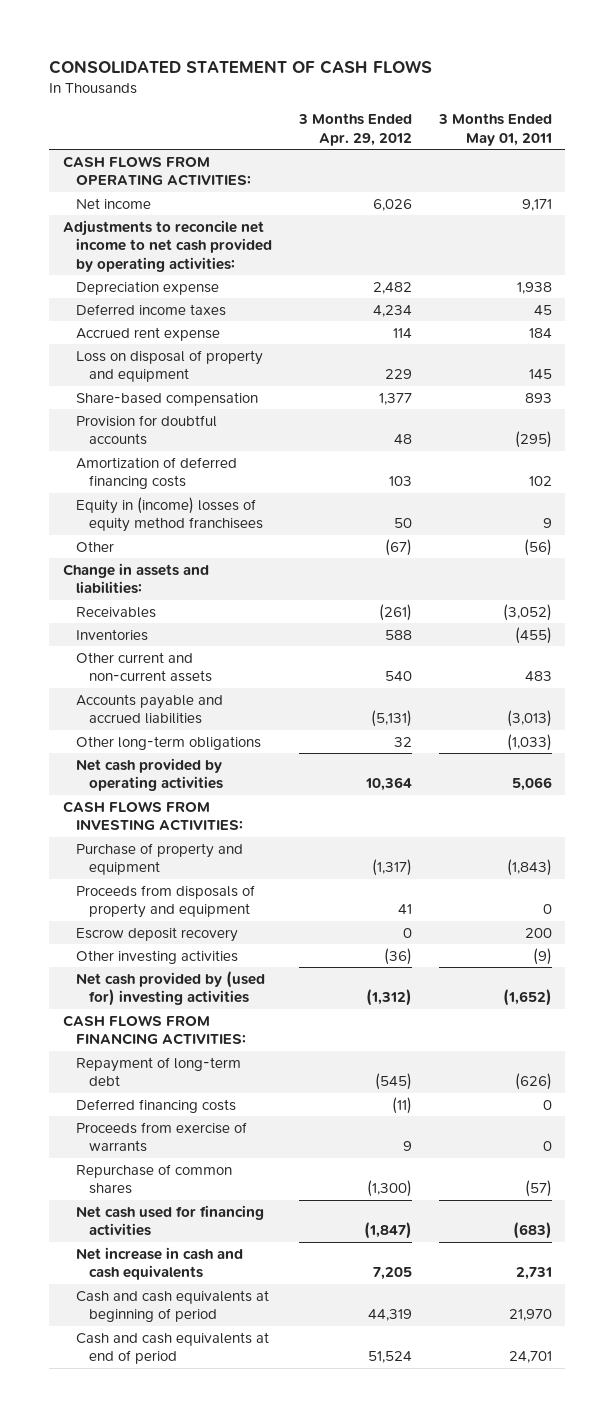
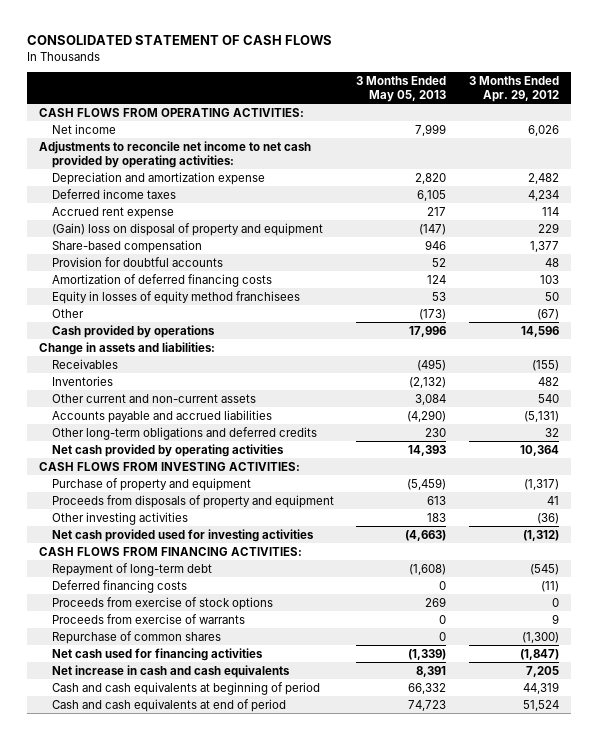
[437,113,552,147] 3 Months Ended May 01, 2011 -> none
none -> [356,75,447,102] 3 Months Ended May 05, 2013
[75,280,219,295] Depreciation expense -> [51,171,265,185] Depreciation and amortization expense
[75,349,263,383] Loss on disposal of property and equipment -> [51,222,323,236] (Gain) loss on disposal of property and equipment
[75,496,264,533] Equity in (income) losses of equity method franchisees -> [51,290,300,304] Equity in losses of equity method franchisees
none -> [51,324,215,338] Cash provided by operations
[378,603,412,621] (261) -> [532,359,560,371] (155)
[384,629,412,640] 588 -> [538,376,560,386] 482
[75,735,261,750] Other long-term obligations -> [51,426,317,440] Other long-term obligations and deferred credits
[75,926,238,942] Escrow deposit recovery -> none
[75,970,265,1007] Net cash provided by (used for) investing activities -> [51,528,314,542] Net cash provided used for investing activities
none -> [51,596,273,610] Proceeds from exercise of stock options

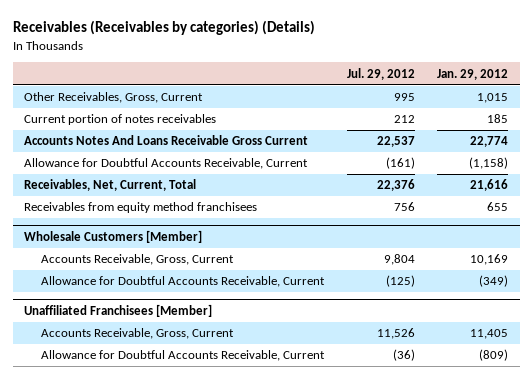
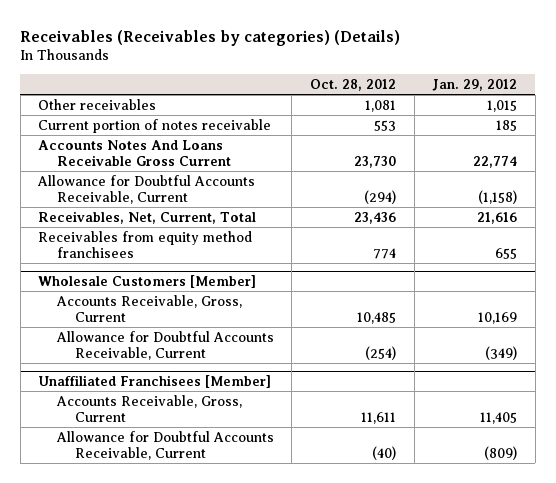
[346,67,415,80] Jul. 29, 2012 -> none
none -> [310,79,397,92] Oct. 28, 2012
[23,92,203,104] Other Receivables, Gross, Current -> [38,98,157,110] Other receivables
[23,114,216,126] Current portion of notes receivables -> [38,118,272,133] Current portion of notes receivable

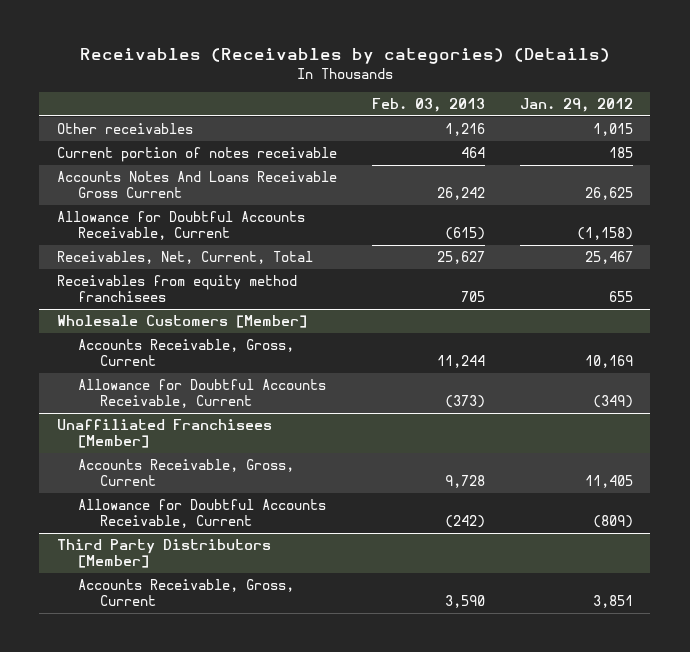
[310,79,397,92] Oct. 28, 2012 -> none
none -> [371,98,485,113] Feb. 03, 2013
[473,156,518,169] 22,774 -> [584,187,633,201] 26,625
[477,211,518,224] 21,616 -> [584,251,633,265] 25,467
none -> [56,539,271,569] Third Party Distributors [Member]
none -> [78,579,295,607] Accounts Receivable, Gross, Current

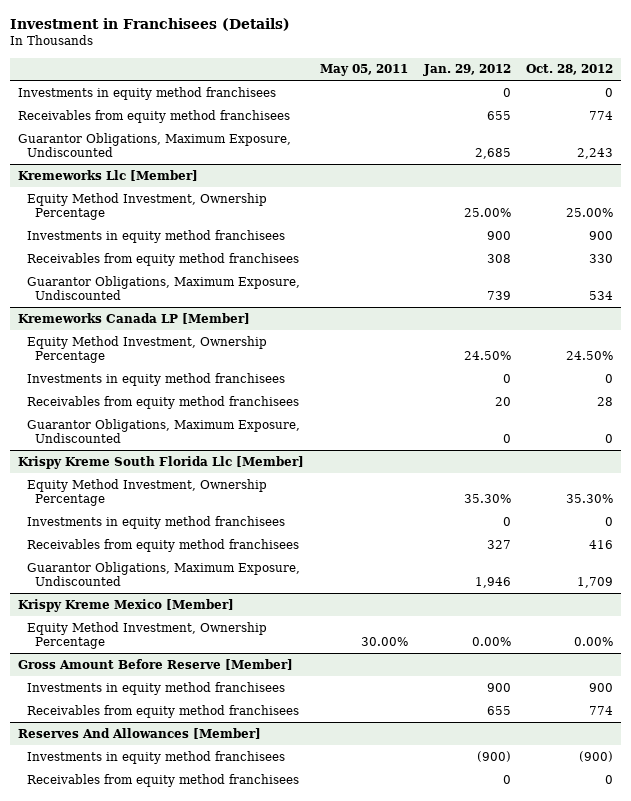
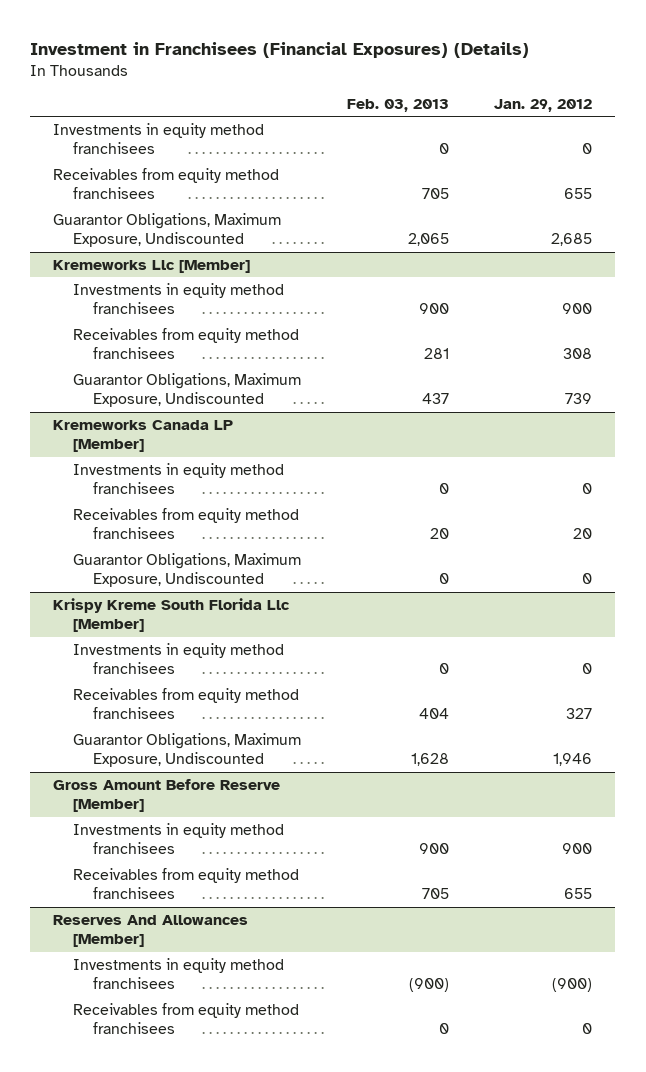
[10,18,291,32] Investment in Franchisees (Details) -> [30,41,530,58] Investment in Franchisees (Financial Exposures) (Details)
[319,64,408,77] May 05, 2011 -> none
[526,64,614,76] Oct. 28, 2012 -> none
none -> [346,99,449,113] Feb. 03, 2013
[26,192,267,221] Equity Method Investment, Ownership Percentage -> none
[26,335,267,364] Equity Method Investment, Ownership Percentage -> none
[26,478,267,507] Equity Method Investment, Ownership Percentage -> none
[18,598,235,612] Krispy Kreme Mexico [Member] -> none
[26,621,267,650] Equity Method Investment, Ownership Percentage -> none

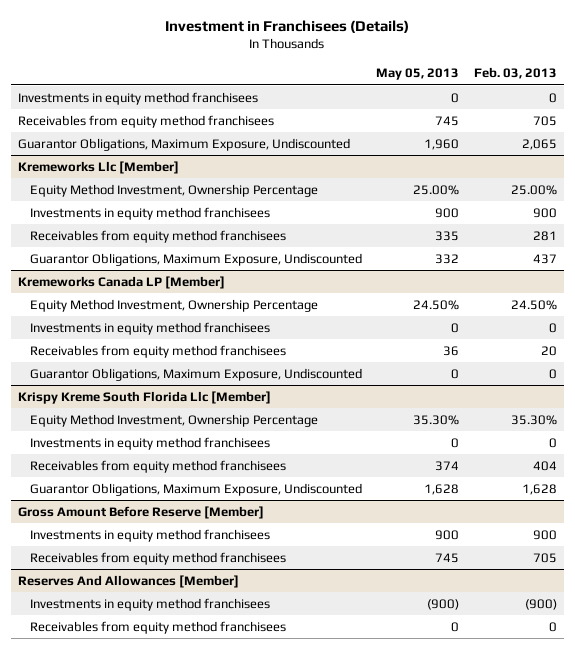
[30,41,530,58] Investment in Franchisees (Financial Exposures) (Details) -> [165,19,410,33] Investment in Franchisees (Details)
[494,99,593,113] Jan. 29, 2012 -> none
none -> [376,68,460,81] May 05, 2013
none -> [29,183,318,197] Equity Method Investment, Ownership Percentage
none -> [29,298,318,312] Equity Method Investment, Ownership Percentage
none -> [29,413,318,427] Equity Method Investment, Ownership Percentage

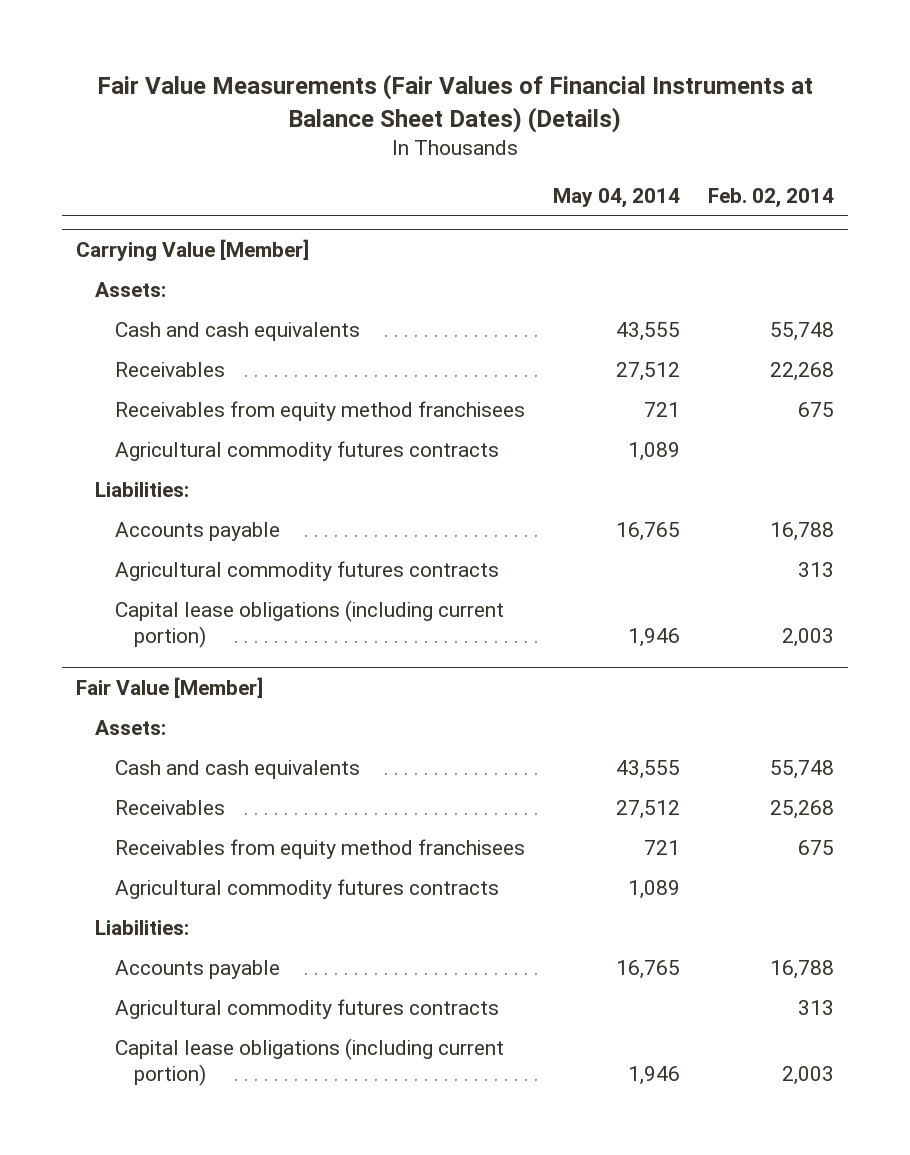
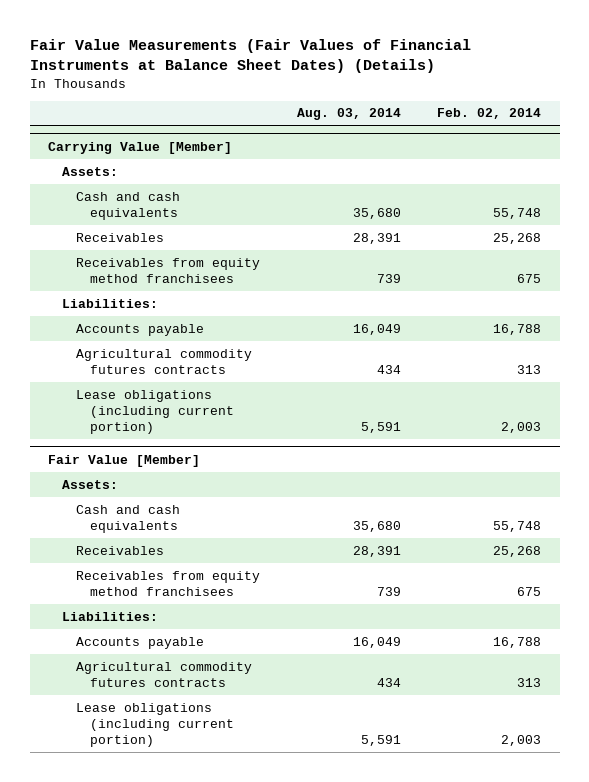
[552,188,680,209] May 04, 2014 -> none
none -> [296,108,401,121] Aug. 03, 2014
[769,362,834,382] 22,268 -> [493,232,542,244] 25,268
[114,441,499,462] Agricultural commodity futures contracts -> none
[114,600,504,648] Capital lease obligations (including current portion) -> [75,389,234,434] Lease obligations (including current portion)
[114,879,499,900] Agricultural commodity futures contracts -> none
[114,1038,504,1086] Capital lease obligations (including current portion) -> [75,702,234,747] Lease obligations (including current portion)

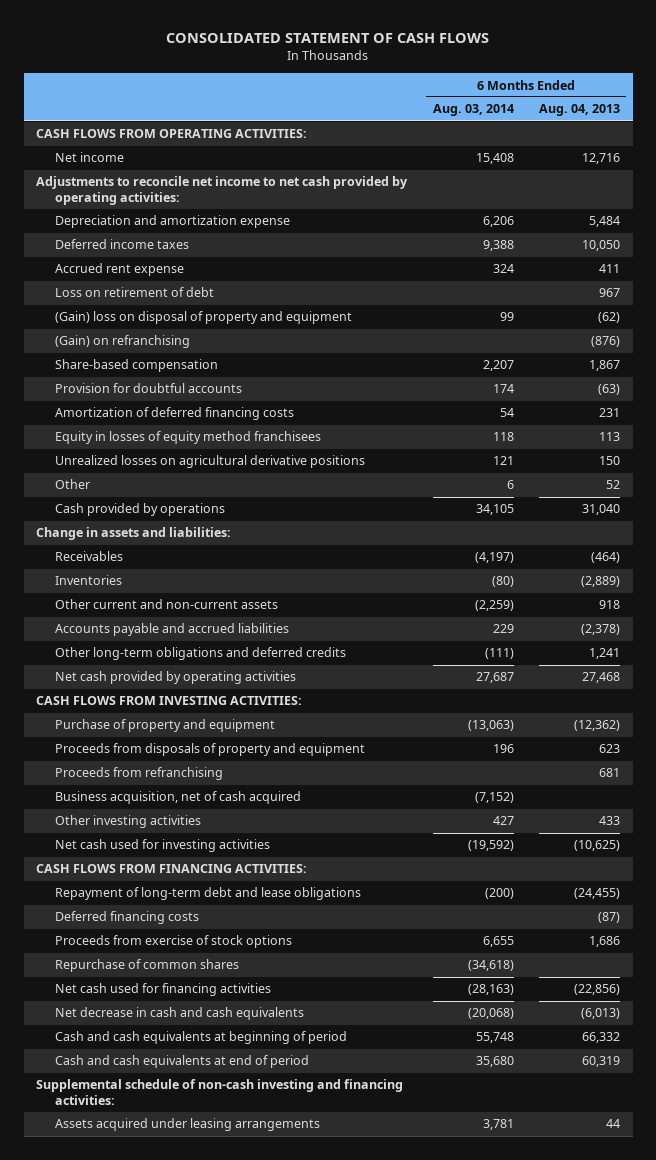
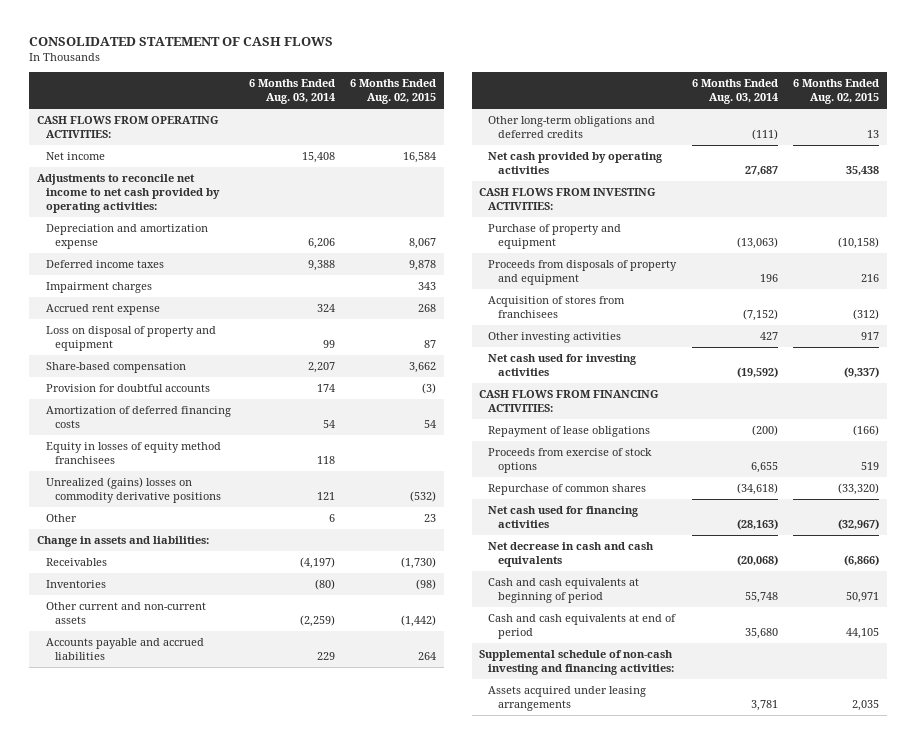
[538,104,620,117] Aug. 04, 2013 -> none
none -> [350,79,437,105] 6 Months Ended Aug. 02, 2015
none -> [45,281,152,293] Impairment charges
[55,287,215,298] Loss on retirement of debt -> none
[55,335,191,349] (Gain) on refranchising -> none
[55,311,353,325] (Gain) loss on disposal of property and equipment -> [45,325,216,351] Loss on disposal of property and equipment
[55,455,366,469] Unrealized losses on agricultural derivative positions -> [45,476,221,503] Unrealized (gains) losses on commodity derivative positions
[55,503,226,517] Cash provided by operations -> none
[55,767,224,781] Proceeds from refranchising -> none
[55,791,302,805] Business acquisition, net of cash acquired -> [488,295,626,318] Acquisition of stores from franchisees
[55,911,200,925] Deferred financing costs -> none
[55,887,362,901] Repayment of long-term debt and lease obligations -> [488,425,651,437] Repayment of lease obligations

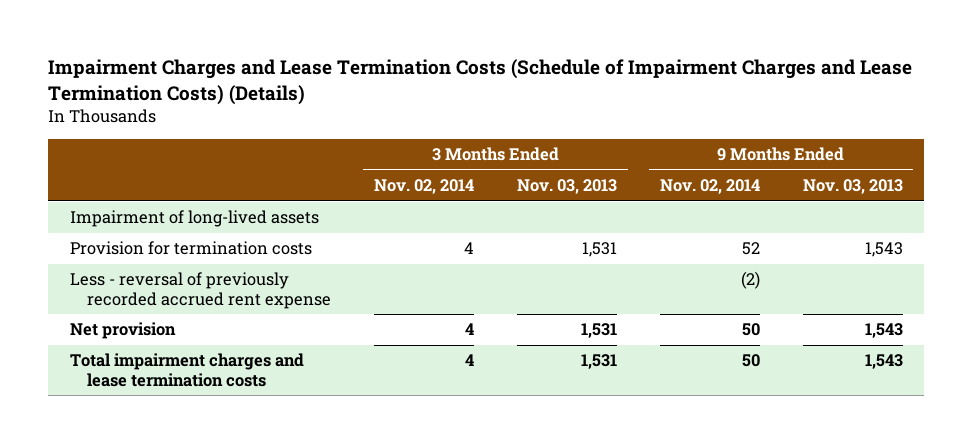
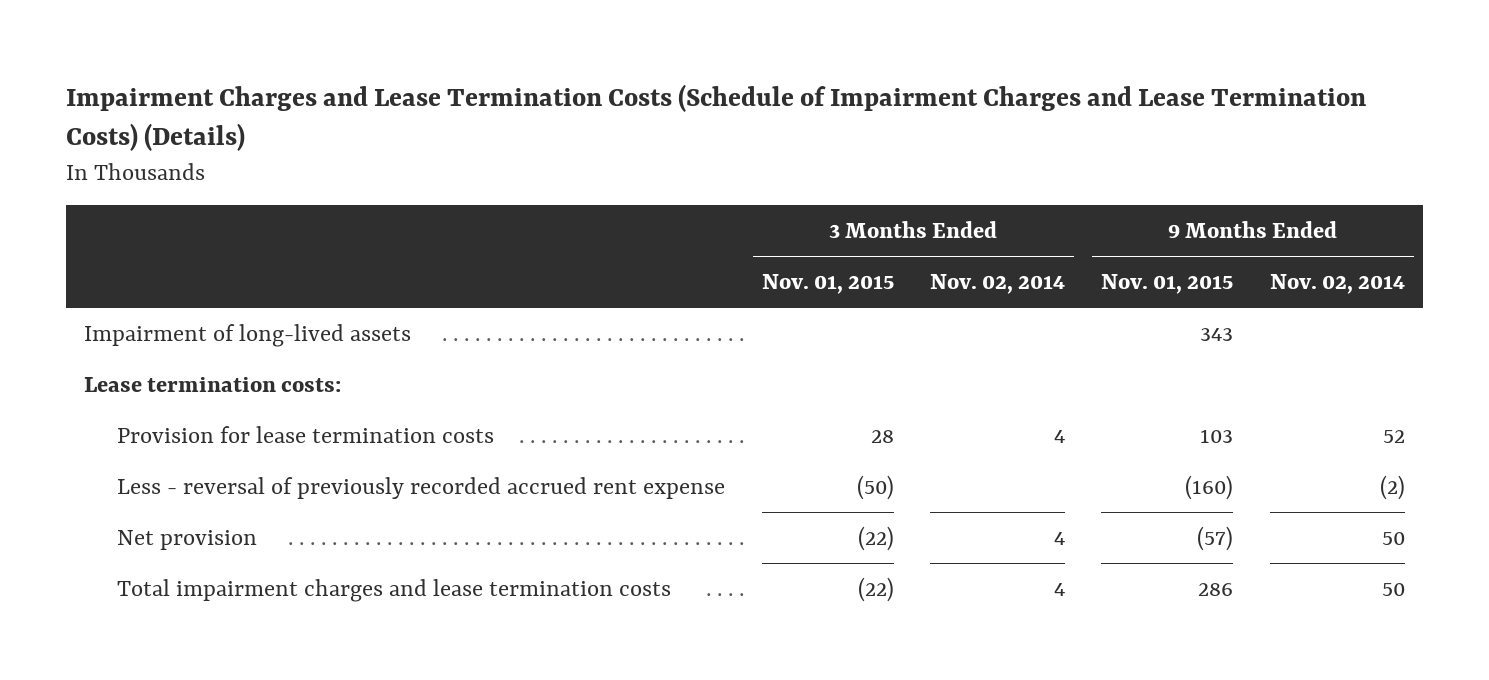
[517,179,618,195] Nov. 03, 2013 -> none
[802,179,903,195] Nov. 03, 2013 -> none
none -> [761,274,894,295] Nov. 01, 2015
none -> [1101,274,1234,295] Nov. 01, 2015
none -> [84,376,342,392] Lease termination costs:
[69,241,312,256] Provision for termination costs -> [117,425,495,443] Provision for lease termination costs

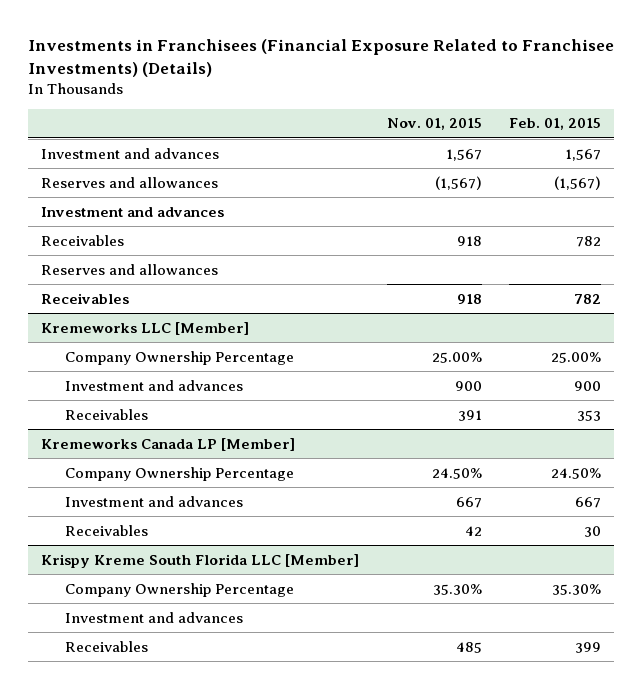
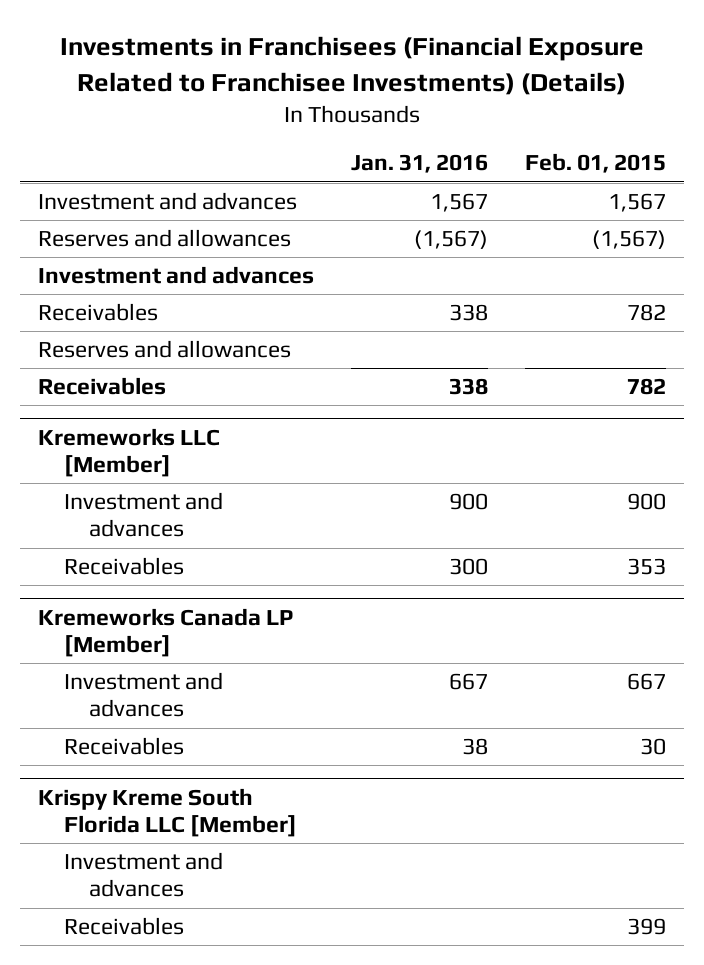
[386,118,482,131] Nov. 01, 2015 -> none
none -> [350,154,488,174] Jan. 31, 2016
[64,350,294,365] Company Ownership Percentage -> none
[64,466,294,481] Company Ownership Percentage -> none
[64,582,294,597] Company Ownership Percentage -> none

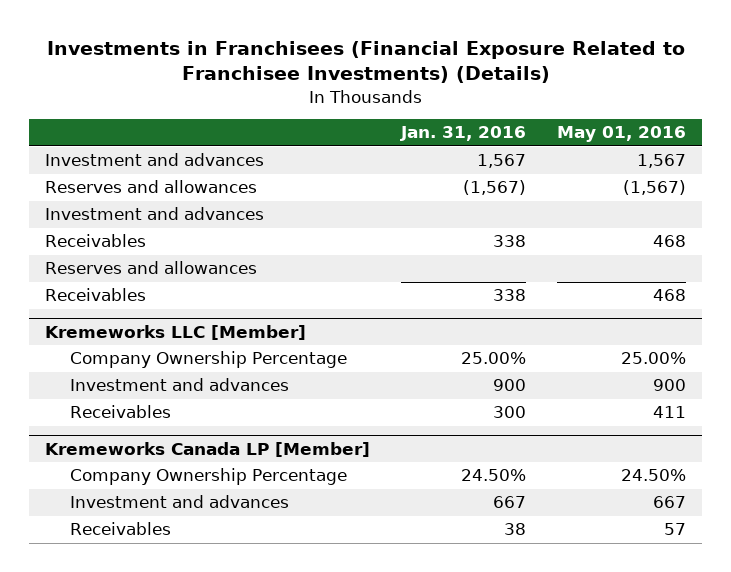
[524,153,666,174] Feb. 01, 2015 -> none
none -> [557,126,687,143] May 01, 2016
none -> [69,351,347,369] Company Ownership Percentage
none -> [69,468,347,486] Company Ownership Percentage
[38,787,297,837] Krispy Kreme South Florida LLC [Member] -> none
[63,852,223,898] Investment and advances -> none
[63,917,184,936] Receivables -> none

